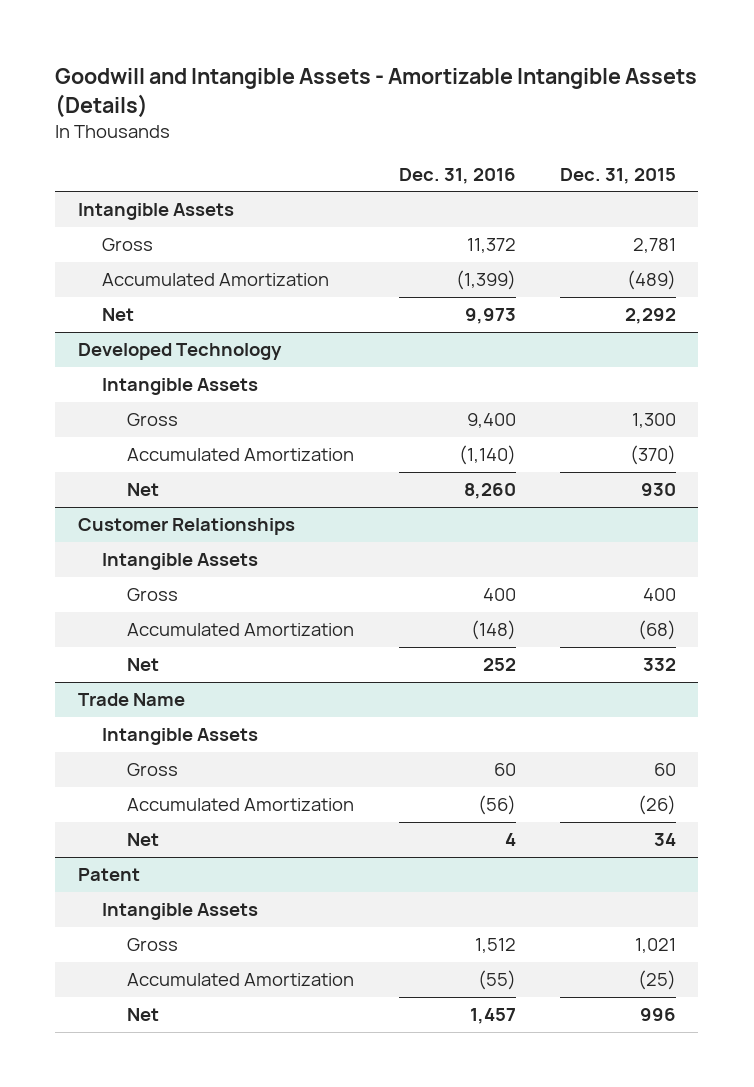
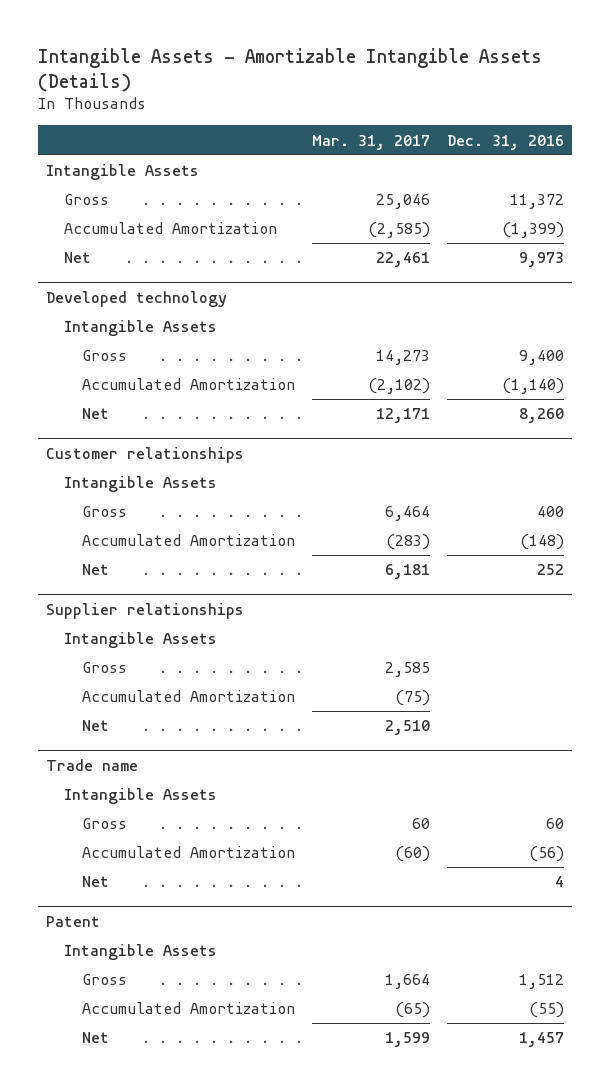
[55,68,698,118] Goodwill and Intangible Assets - Amortizable Intangible Assets (Details) -> [37,47,542,92] Intangible Assets - Amortizable Intangible Assets (Details)
[560,167,677,184] Dec. 31, 2015 -> none
none -> [311,134,430,150] Mar. 31, 2017
[77,343,282,361] Developed Technology -> [46,290,228,307] Developed technology
[77,518,295,536] Customer Relationships -> [46,446,245,463] Customer relationships
[77,693,185,707] Trade Name -> none
none -> [46,602,245,619] Supplier relationships
none -> [81,662,127,674] Gross
none -> [81,690,295,703] Accumulated Amortization
none -> [81,720,109,732] Net
none -> [46,758,139,771] Trade name
none -> [63,788,217,805] Intangible Assets

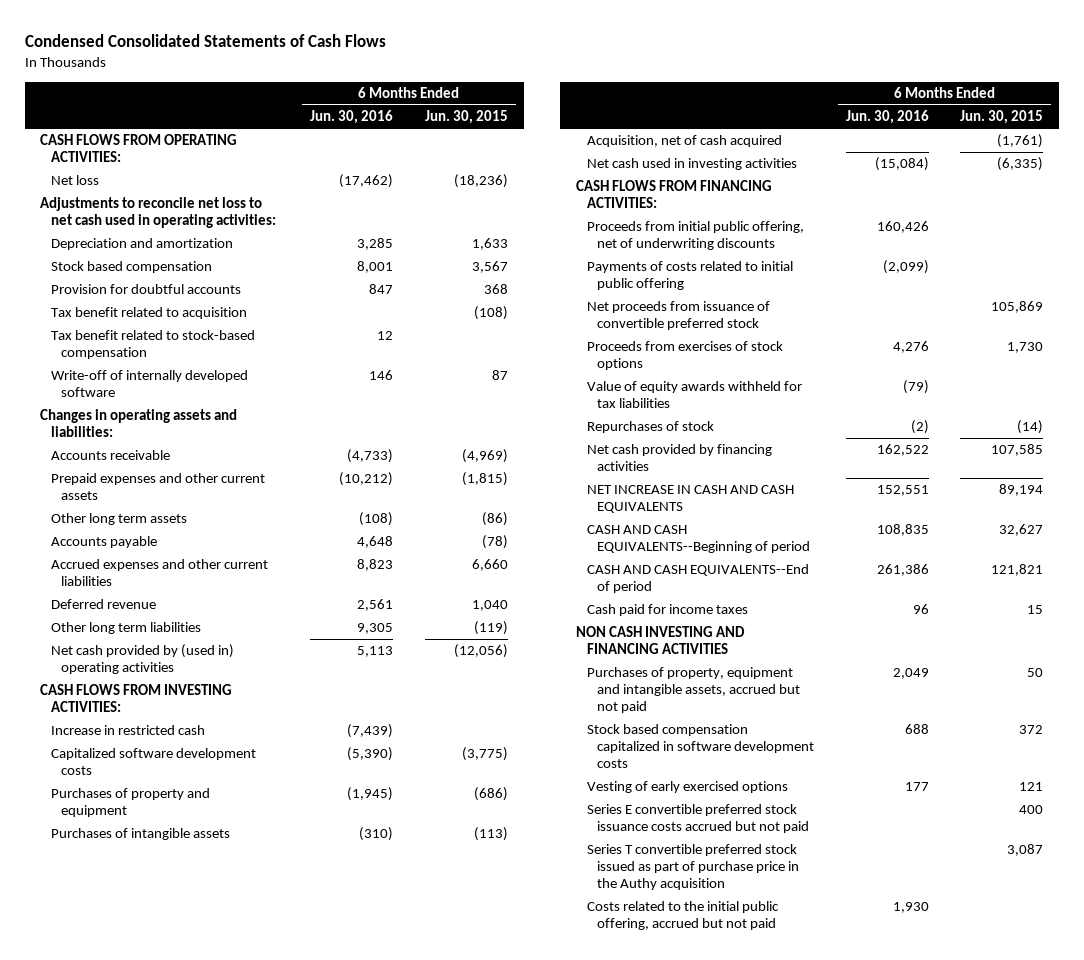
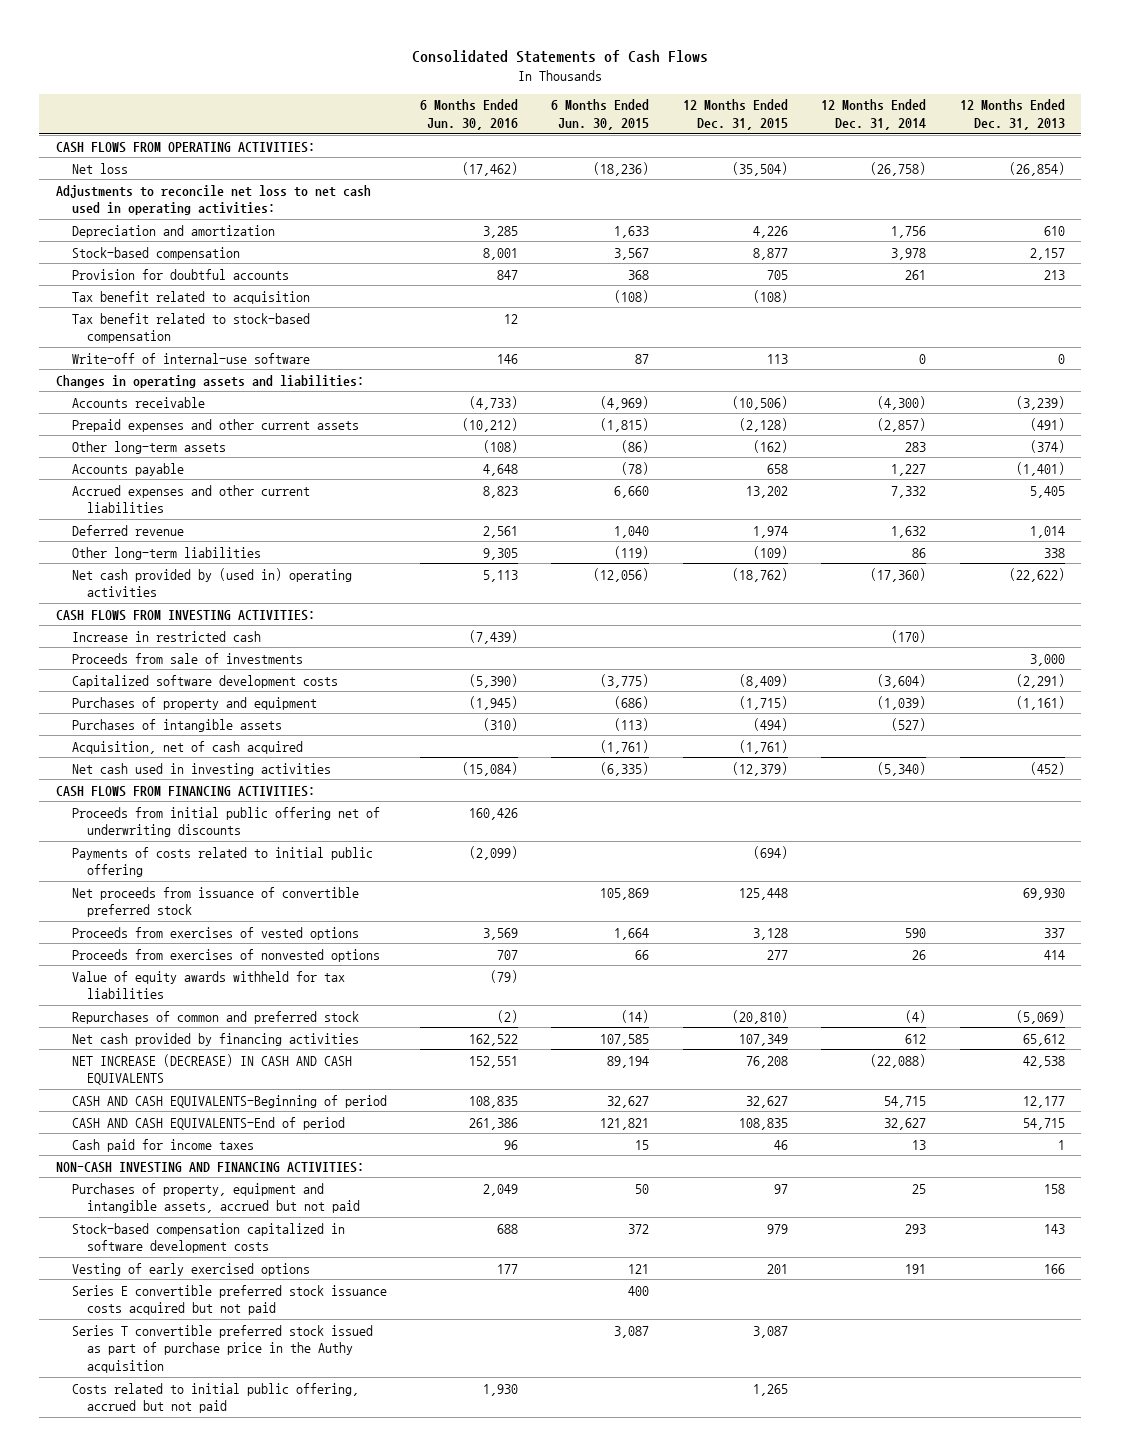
[24,34,386,48] Condensed Consolidated Statements of Cash Flows -> [412,49,709,63] Consolidated Statements of Cash Flows
none -> [682,99,788,130] 12 Months Ended Dec. 31, 2015
none -> [821,99,927,130] 12 Months Ended Dec. 31, 2014
none -> [959,99,1065,130] 12 Months Ended Dec. 31, 2013
[50,261,212,274] Stock based compensation -> [71,246,240,260] Stock-based compensation
[50,370,248,398] Write-off of internally developed software -> [71,352,310,364] Write-off of internal-use software
[50,513,187,526] Other long term assets -> [71,440,226,454] Other long-term assets
[50,622,201,635] Other long term liabilities -> [71,546,261,560] Other long-term liabilities
none -> [71,652,303,664] Proceeds from sale of investments
[586,221,804,251] Proceeds from initial public offering, net of underwriting discounts -> [71,806,380,838] Proceeds from initial public offering net of underwriting discounts
[586,341,783,371] Proceeds from exercises of stock options -> [71,926,359,940] Proceeds from exercises of vested options
[892,341,929,354] 4,276 -> [482,927,518,940] 3,569
[1007,342,1044,354] 1,730 -> [614,927,650,940] 1,664
none -> [71,948,380,962] Proceeds from exercises of nonvested options
[586,421,714,434] Repurchases of stock -> [71,1010,359,1024] Repurchases of common and preferred stock
[586,485,794,514] NET INCREASE IN CASH AND CASH EQUIVALENTS -> [71,1053,352,1086] NET INCREASE (DECREASE) IN CASH AND CASH EQUIVALENTS
[586,525,811,554] CASH AND CASH EQUIVALENTS--Beginning of period -> [71,1094,387,1108] CASH AND CASH EQUIVALENTS-Beginning of period
[586,564,809,594] CASH AND CASH EQUIVALENTS--End of period -> [71,1116,345,1130] CASH AND CASH EQUIVALENTS-End of period
[576,626,746,655] NON CASH INVESTING AND FINANCING ACTIVITIES -> [56,1161,365,1173] NON-CASH INVESTING AND FINANCING ACTIVITIES:
[586,724,815,769] Stock based compensation capitalized in software development costs -> [71,1222,345,1254] Stock-based compensation capitalized in software development costs
[586,804,810,834] Series E convertible preferred stock issuance costs accrued but not paid -> [71,1284,387,1316] Series E convertible preferred stock issuance costs acquired but not paid
[586,901,779,931] Costs related to the initial public offering, accrued but not paid -> [71,1382,359,1414] Costs related to initial public offering, accrued but not paid

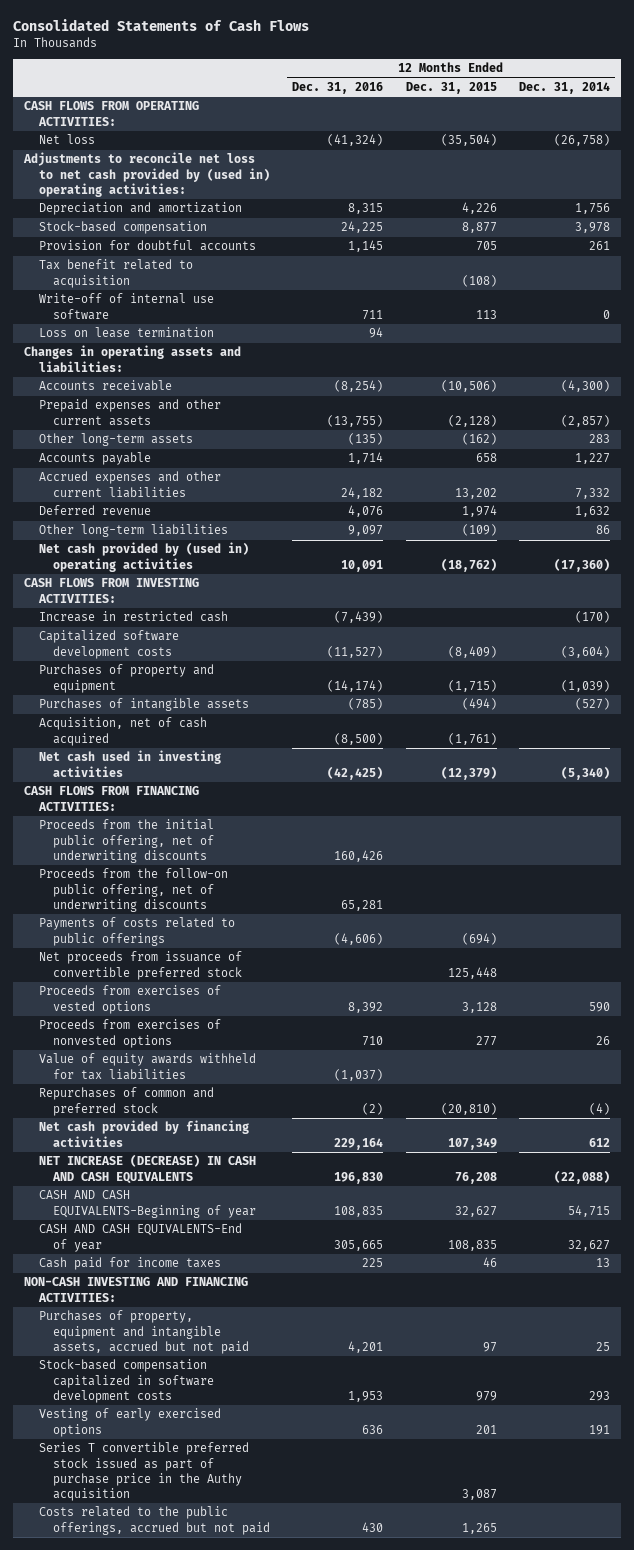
[419,99,518,130] 6 Months Ended Jun. 30, 2016 -> none
[551,99,650,130] 6 Months Ended Jun. 30, 2015 -> none
[959,99,1065,130] 12 Months Ended Dec. 31, 2013 -> none
none -> [292,82,384,95] Dec. 31, 2016
[56,184,372,216] Adjustments to reconcile net loss to net cash used in operating activities: -> [23,152,270,197] Adjustments to reconcile net loss to net cash provided by (used in) operating activities:
[71,312,310,344] Tax benefit related to stock-based compensation -> none
[71,352,310,364] Write-off of internal-use software -> [38,293,214,320] Write-off of internal use software
none -> [38,327,214,339] Loss on lease termination
[71,652,303,664] Proceeds from sale of investments -> none
[71,806,380,838] Proceeds from initial public offering net of underwriting discounts -> [38,819,215,863] Proceeds from the initial public offering, net of underwriting discounts
none -> [38,868,228,912] Proceeds from the follow-on public offering, net of underwriting discounts
[71,846,373,878] Payments of costs related to initial public offering -> [38,917,235,946] Payments of costs related to public offerings
[71,1094,387,1108] CASH AND CASH EQUIVALENTS-Beginning of period -> [38,1190,257,1218] CASH AND CASH EQUIVALENTS-Beginning of year
[71,1116,345,1130] CASH AND CASH EQUIVALENTS-End of period -> [38,1223,242,1252] CASH AND CASH EQUIVALENTS-End of year
[71,1284,387,1316] Series E convertible preferred stock issuance costs acquired but not paid -> none
[71,1382,359,1414] Costs related to initial public offering, accrued but not paid -> [38,1506,271,1535] Costs related to the public offerings, accrued but not paid

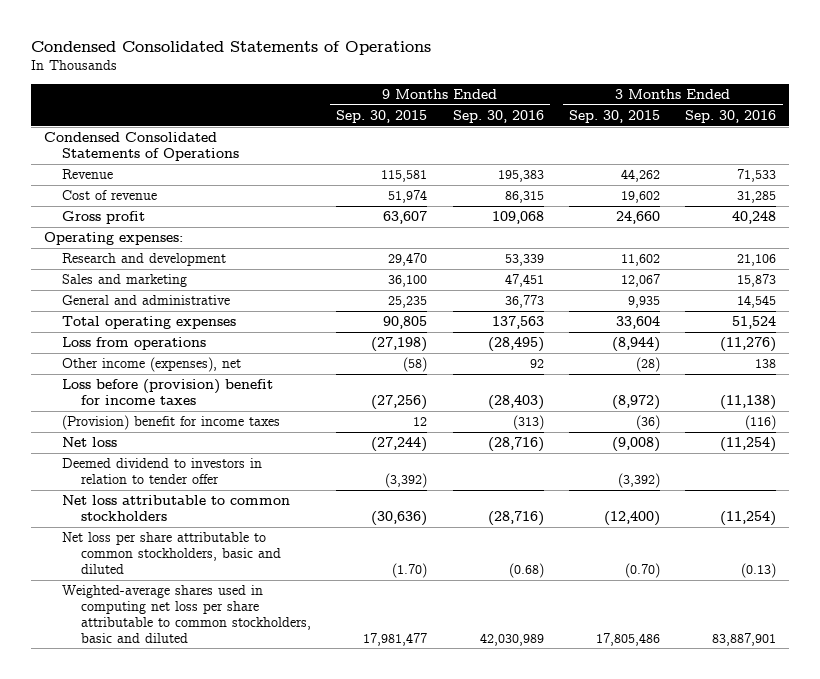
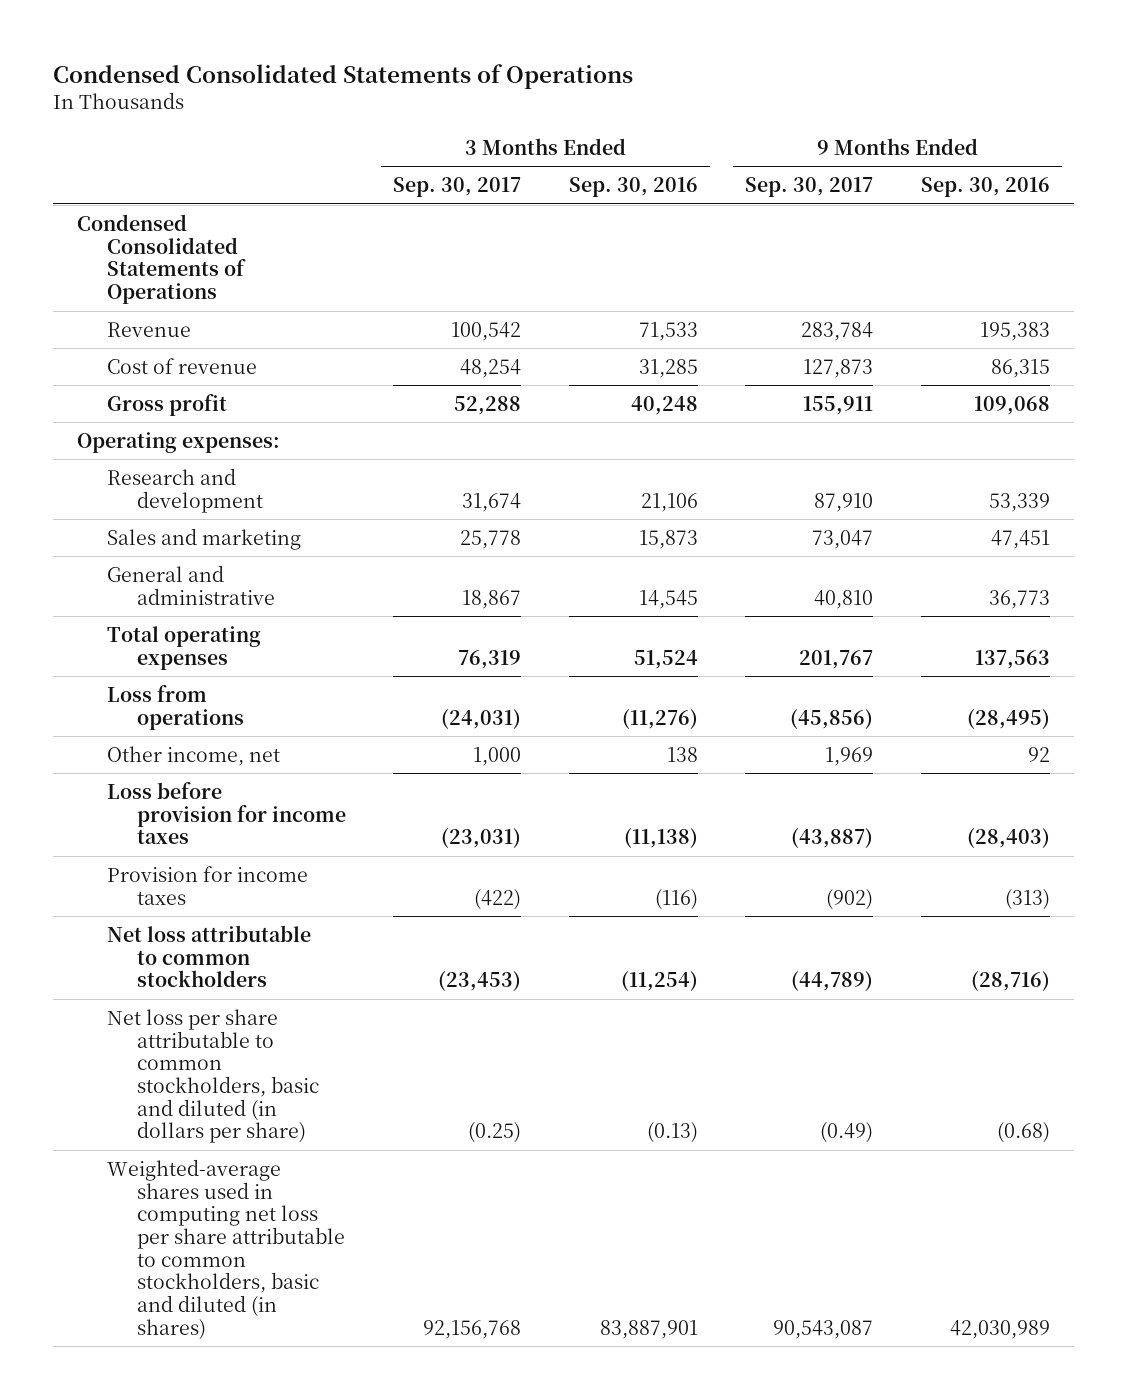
[336,109,428,123] Sep. 30, 2015 -> none
[569,109,661,123] Sep. 30, 2015 -> none
none -> [393,176,522,197] Sep. 30, 2017
none -> [745,176,874,197] Sep. 30, 2017
[62,437,118,448] Net loss -> none
[62,458,263,484] Deemed dividend to investors in relation to tender offer -> none
[62,357,242,373] Other income (expenses), net -> [106,745,280,766] Other income, net
[62,379,274,405] Loss before (provision) benefit for income taxes -> [106,781,346,845] Loss before provision for income taxes
[62,415,281,431] (Provision) benefit for income taxes -> [106,865,308,905] Provision for income taxes
[62,532,282,574] Net loss per share attributable to common stockholders, basic and diluted -> [106,1008,319,1144] Net loss per share attributable to common stockholders, basic and diluted (in dollars per share)
[62,585,312,643] Weighted-average shares used in computing net loss per share attributable to common stockholders, basic and diluted -> [106,1158,345,1340] Weighted-average shares used in computing net loss per share attributable to common stockholders, basic and diluted (in shares)

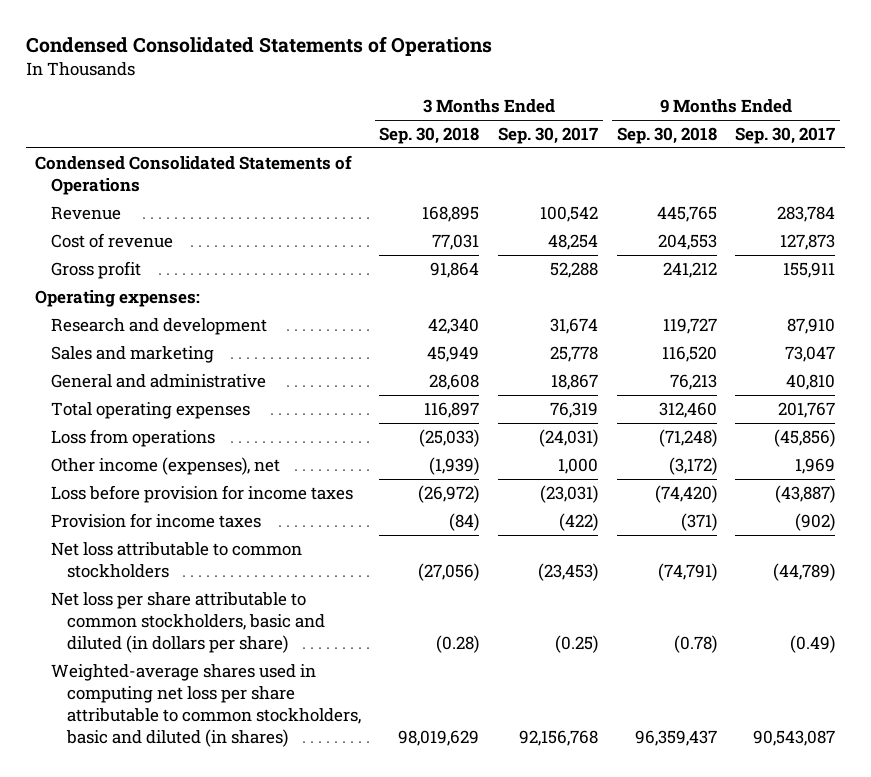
[568,176,698,197] Sep. 30, 2016 -> none
[920,176,1050,197] Sep. 30, 2016 -> none
none -> [379,127,480,145] Sep. 30, 2018
none -> [616,127,717,145] Sep. 30, 2018
[106,745,280,766] Other income, net -> [51,456,281,475] Other income (expenses), net

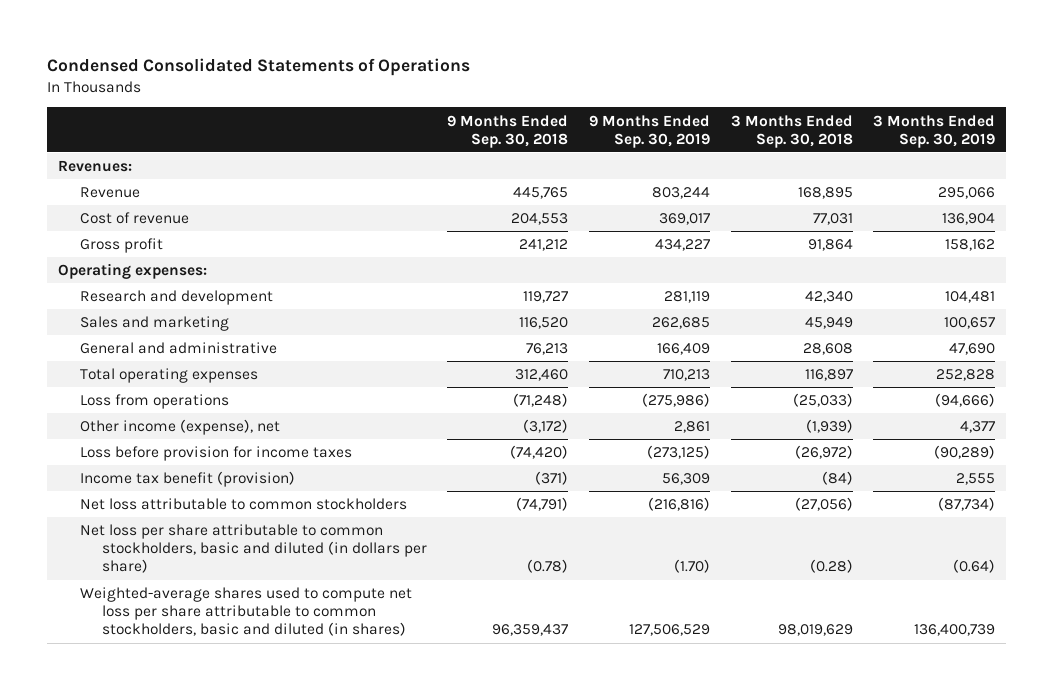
[498,127,599,145] Sep. 30, 2017 -> none
[735,127,836,145] Sep. 30, 2017 -> none
none -> [589,114,711,148] 9 Months Ended Sep. 30, 2019
none -> [873,114,996,148] 3 Months Ended Sep. 30, 2019
[35,154,353,196] Condensed Consolidated Statements of Operations -> none
none -> [57,160,132,173] Revenues:
[51,456,281,475] Other income (expenses), net -> [79,419,280,436] Other income (expense), net
[51,512,262,528] Provision for income taxes -> [79,471,295,488] Income tax benefit (provision)
[51,663,361,748] Weighted-average shares used in computing net loss per share attributable to common stockholders, basic and diluted (in shares) -> [79,587,412,637] Weighted-average shares used to compute net loss per share attributable to common stockholders, basic and diluted (in shares)

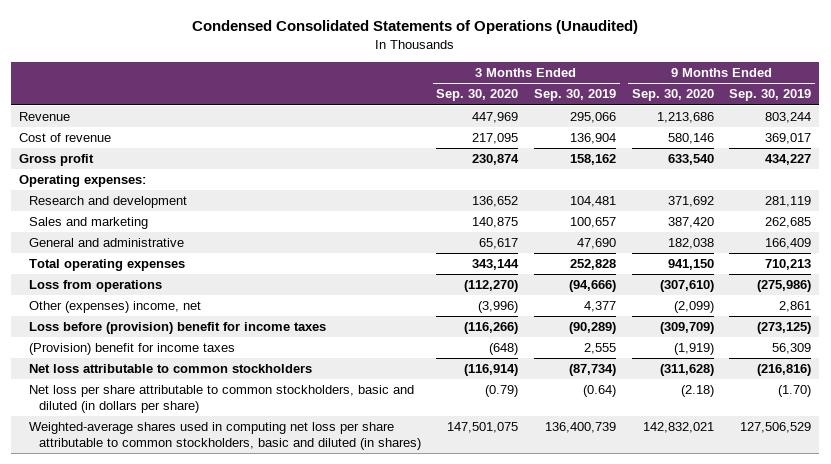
[47,58,471,77] Condensed Consolidated Statements of Operations -> [192,20,639,35] Condensed Consolidated Statements of Operations (Unaudited)
[447,114,569,148] 9 Months Ended Sep. 30, 2018 -> none
[730,114,853,148] 3 Months Ended Sep. 30, 2018 -> none
none -> [436,89,519,102] Sep. 30, 2020
none -> [631,89,714,102] Sep. 30, 2020
[57,160,132,173] Revenues: -> none
[79,419,280,436] Other income (expense), net -> [29,301,202,314] Other (expenses) income, net
[79,446,352,462] Loss before provision for income taxes -> [29,322,327,335] Loss before (provision) benefit for income taxes
[79,471,295,488] Income tax benefit (provision) -> [29,343,236,356] (Provision) benefit for income taxes
[79,587,412,637] Weighted-average shares used to compute net loss per share attributable to common stockholders, basic and diluted (in shares) -> [29,422,421,451] Weighted-average shares used in computing net loss per share attributable to common stockholders, basic and diluted (in shares)

